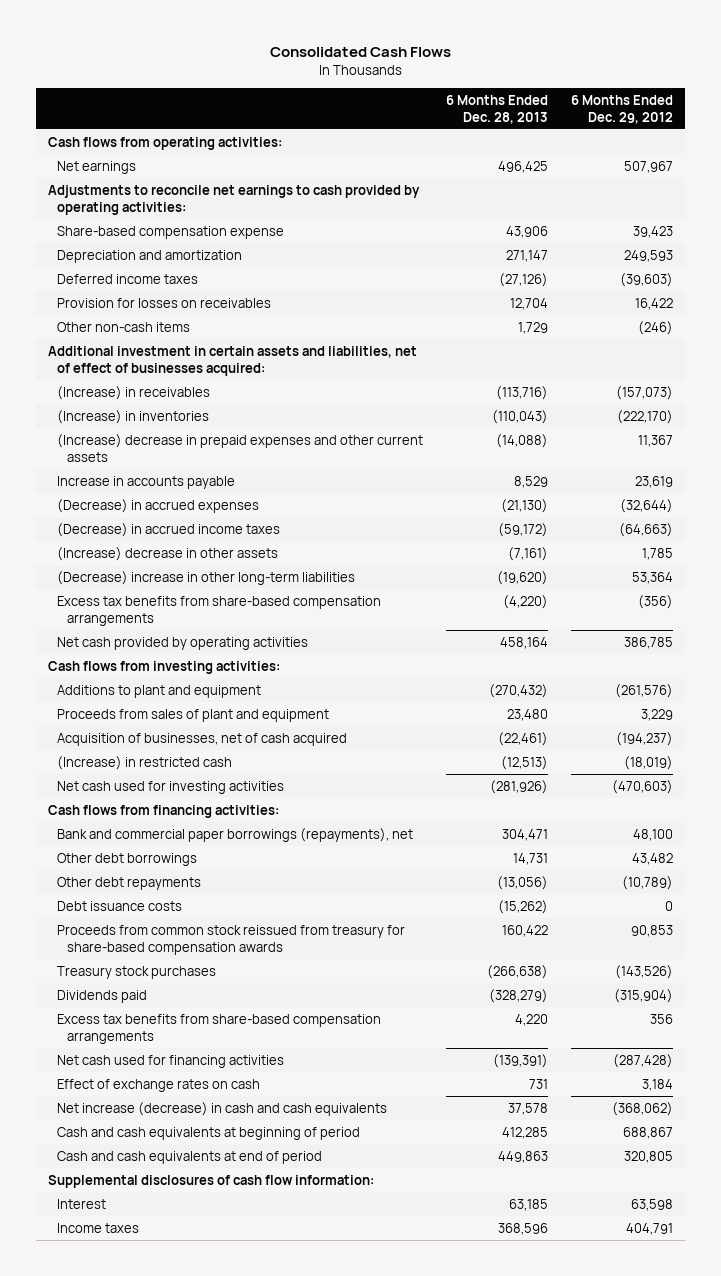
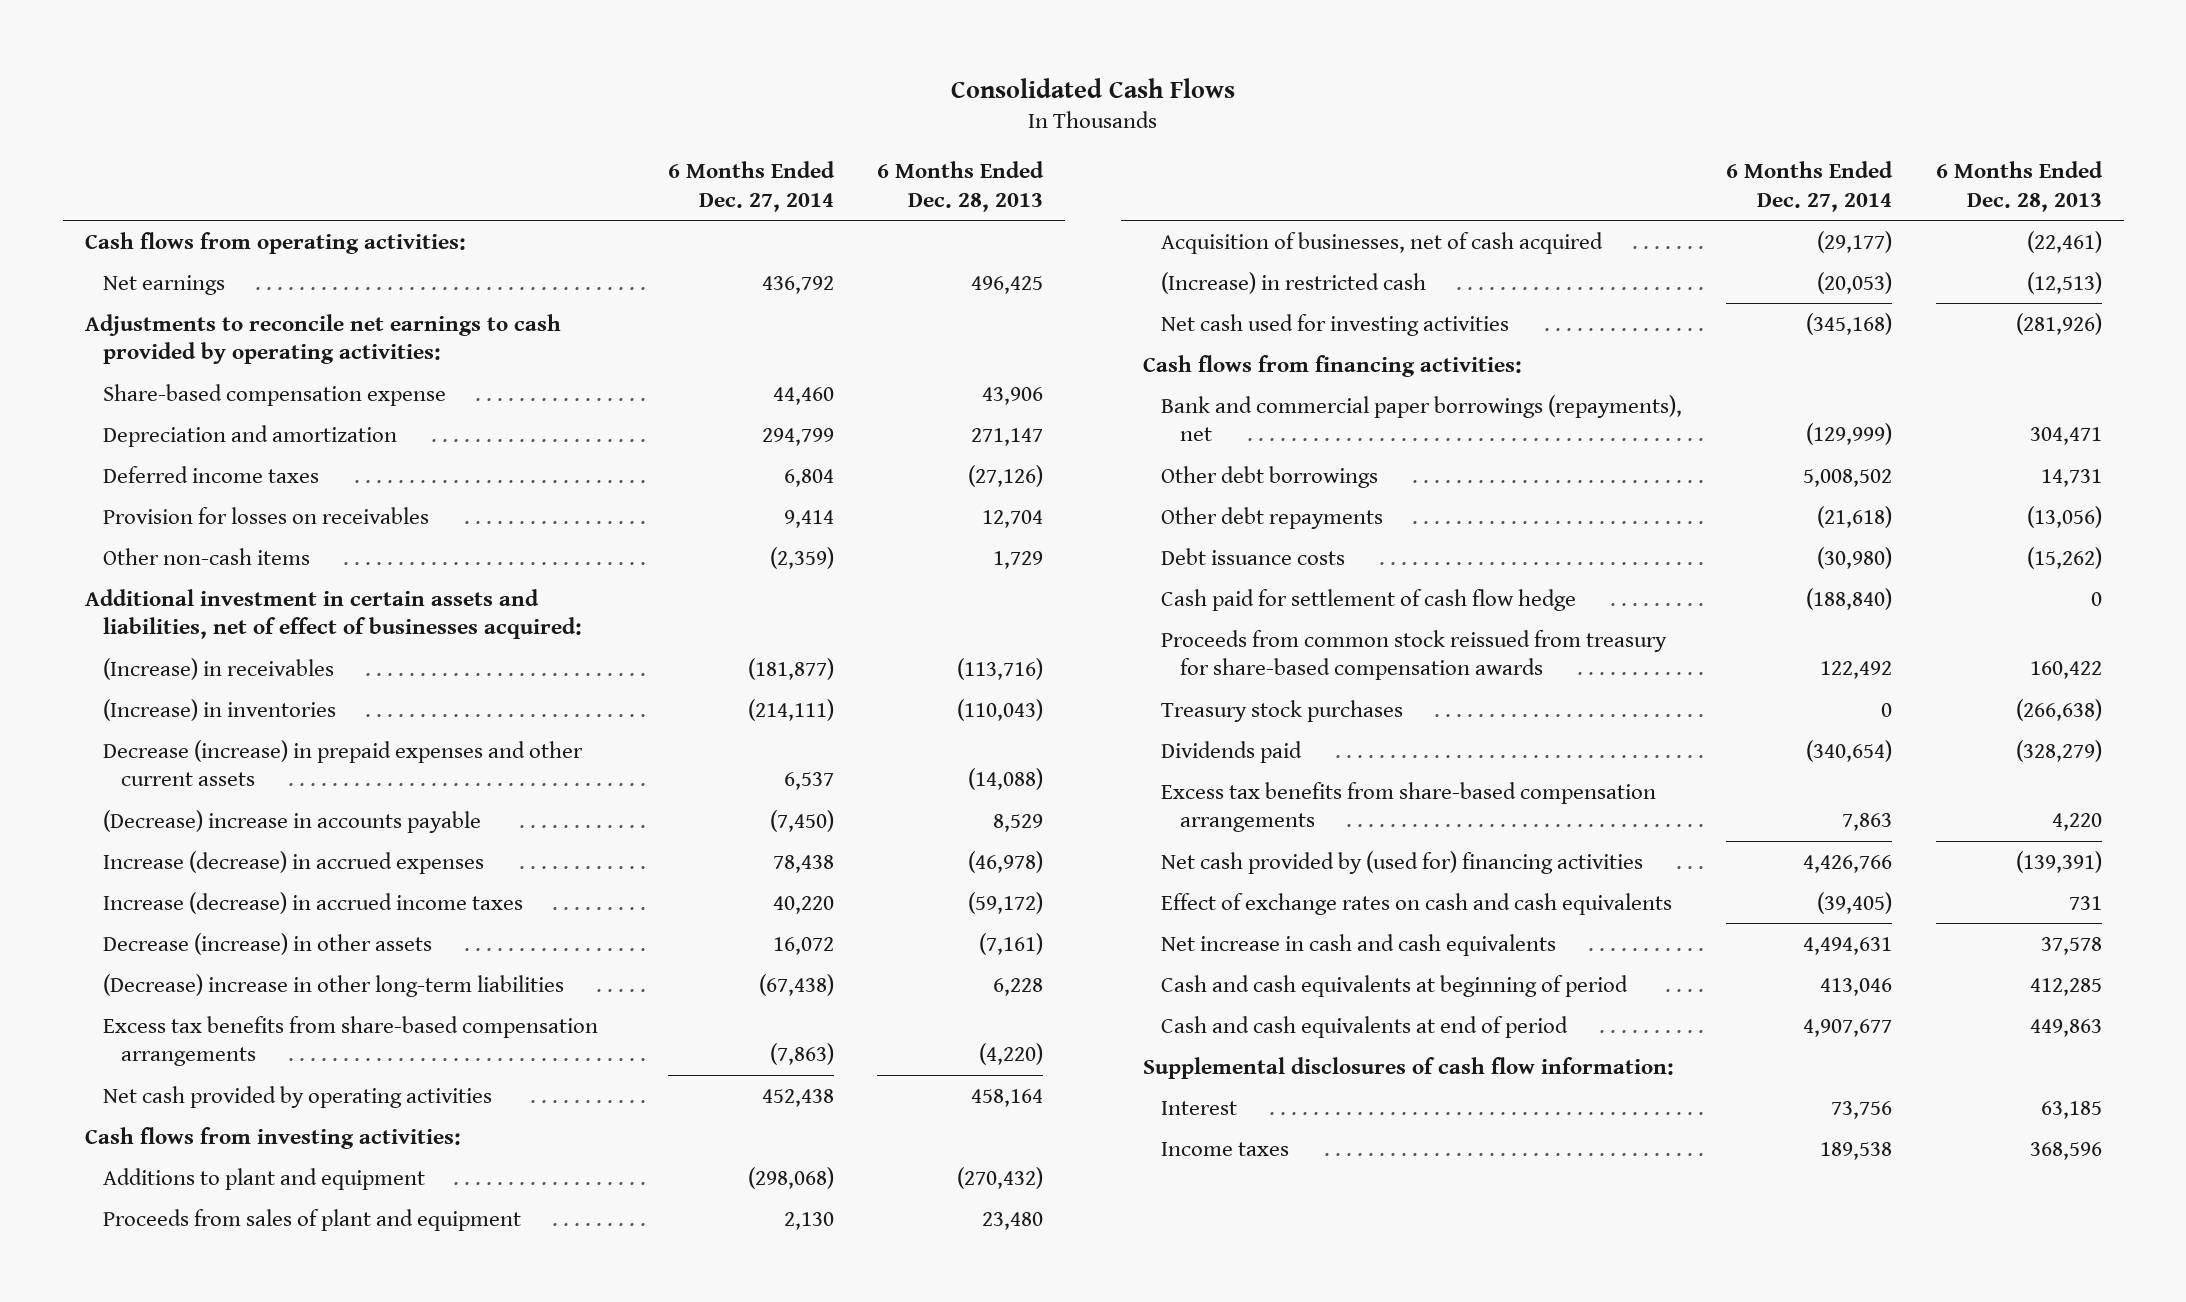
[571,94,674,124] 6 Months Ended Dec. 29, 2012 -> none
none -> [667,160,835,212] 6 Months Ended Dec. 27, 2014
[57,433,424,462] (Increase) decrease in prepaid expenses and other current assets -> [103,739,584,787] Decrease (increase) in prepaid expenses and other current assets
[57,475,236,489] Increase in accounts payable -> [103,809,482,833] (Decrease) increase in accounts payable
[57,498,260,513] (Decrease) in accrued expenses -> [103,850,485,874] Increase (decrease) in accrued expenses
[501,498,549,513] (21,130) -> [968,850,1044,873] (46,978)
[57,522,281,537] (Decrease) in accrued income taxes -> [103,891,524,914] Increase (decrease) in accrued income taxes
[57,546,279,561] (Increase) decrease in other assets -> [103,932,433,955] Decrease (increase) in other assets
[497,570,549,585] (19,620) -> [993,977,1044,996] 6,228
none -> [1161,588,1577,611] Cash paid for settlement of cash flow hedge
[57,1054,285,1068] Net cash used for financing activities -> [1161,850,1644,874] Net cash provided by (used for) financing activities
[57,1078,261,1092] Effect of exchange rates on cash -> [1161,892,1673,915] Effect of exchange rates on cash and cash equivalents
[57,1101,388,1116] Net increase (decrease) in cash and cash equivalents -> [1161,933,1557,956] Net increase in cash and cash equivalents

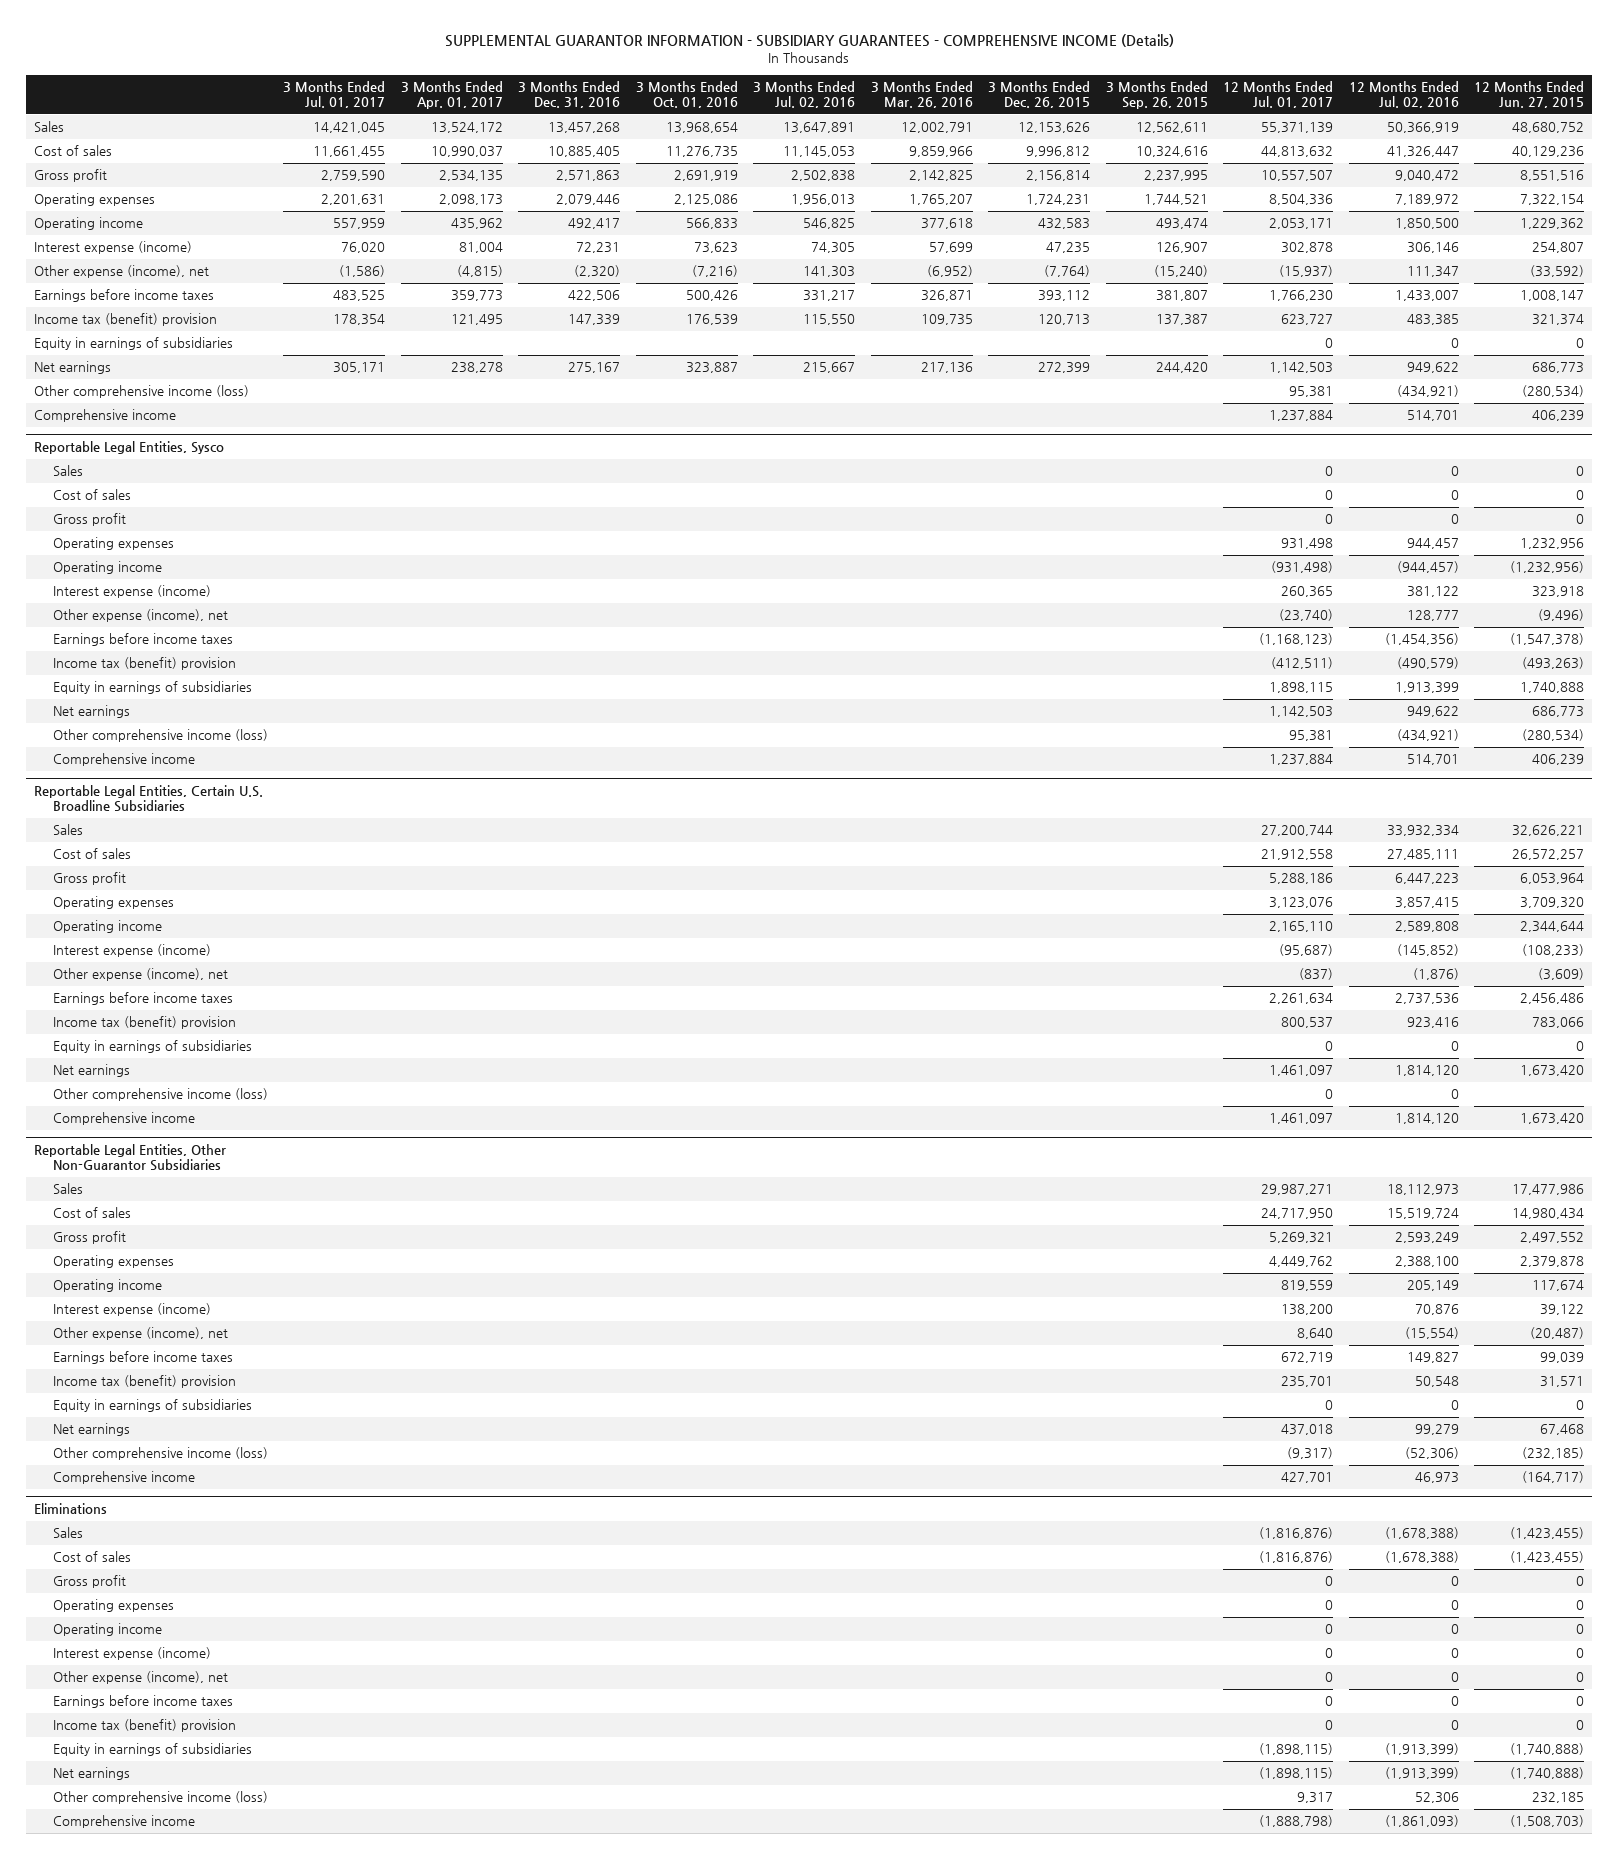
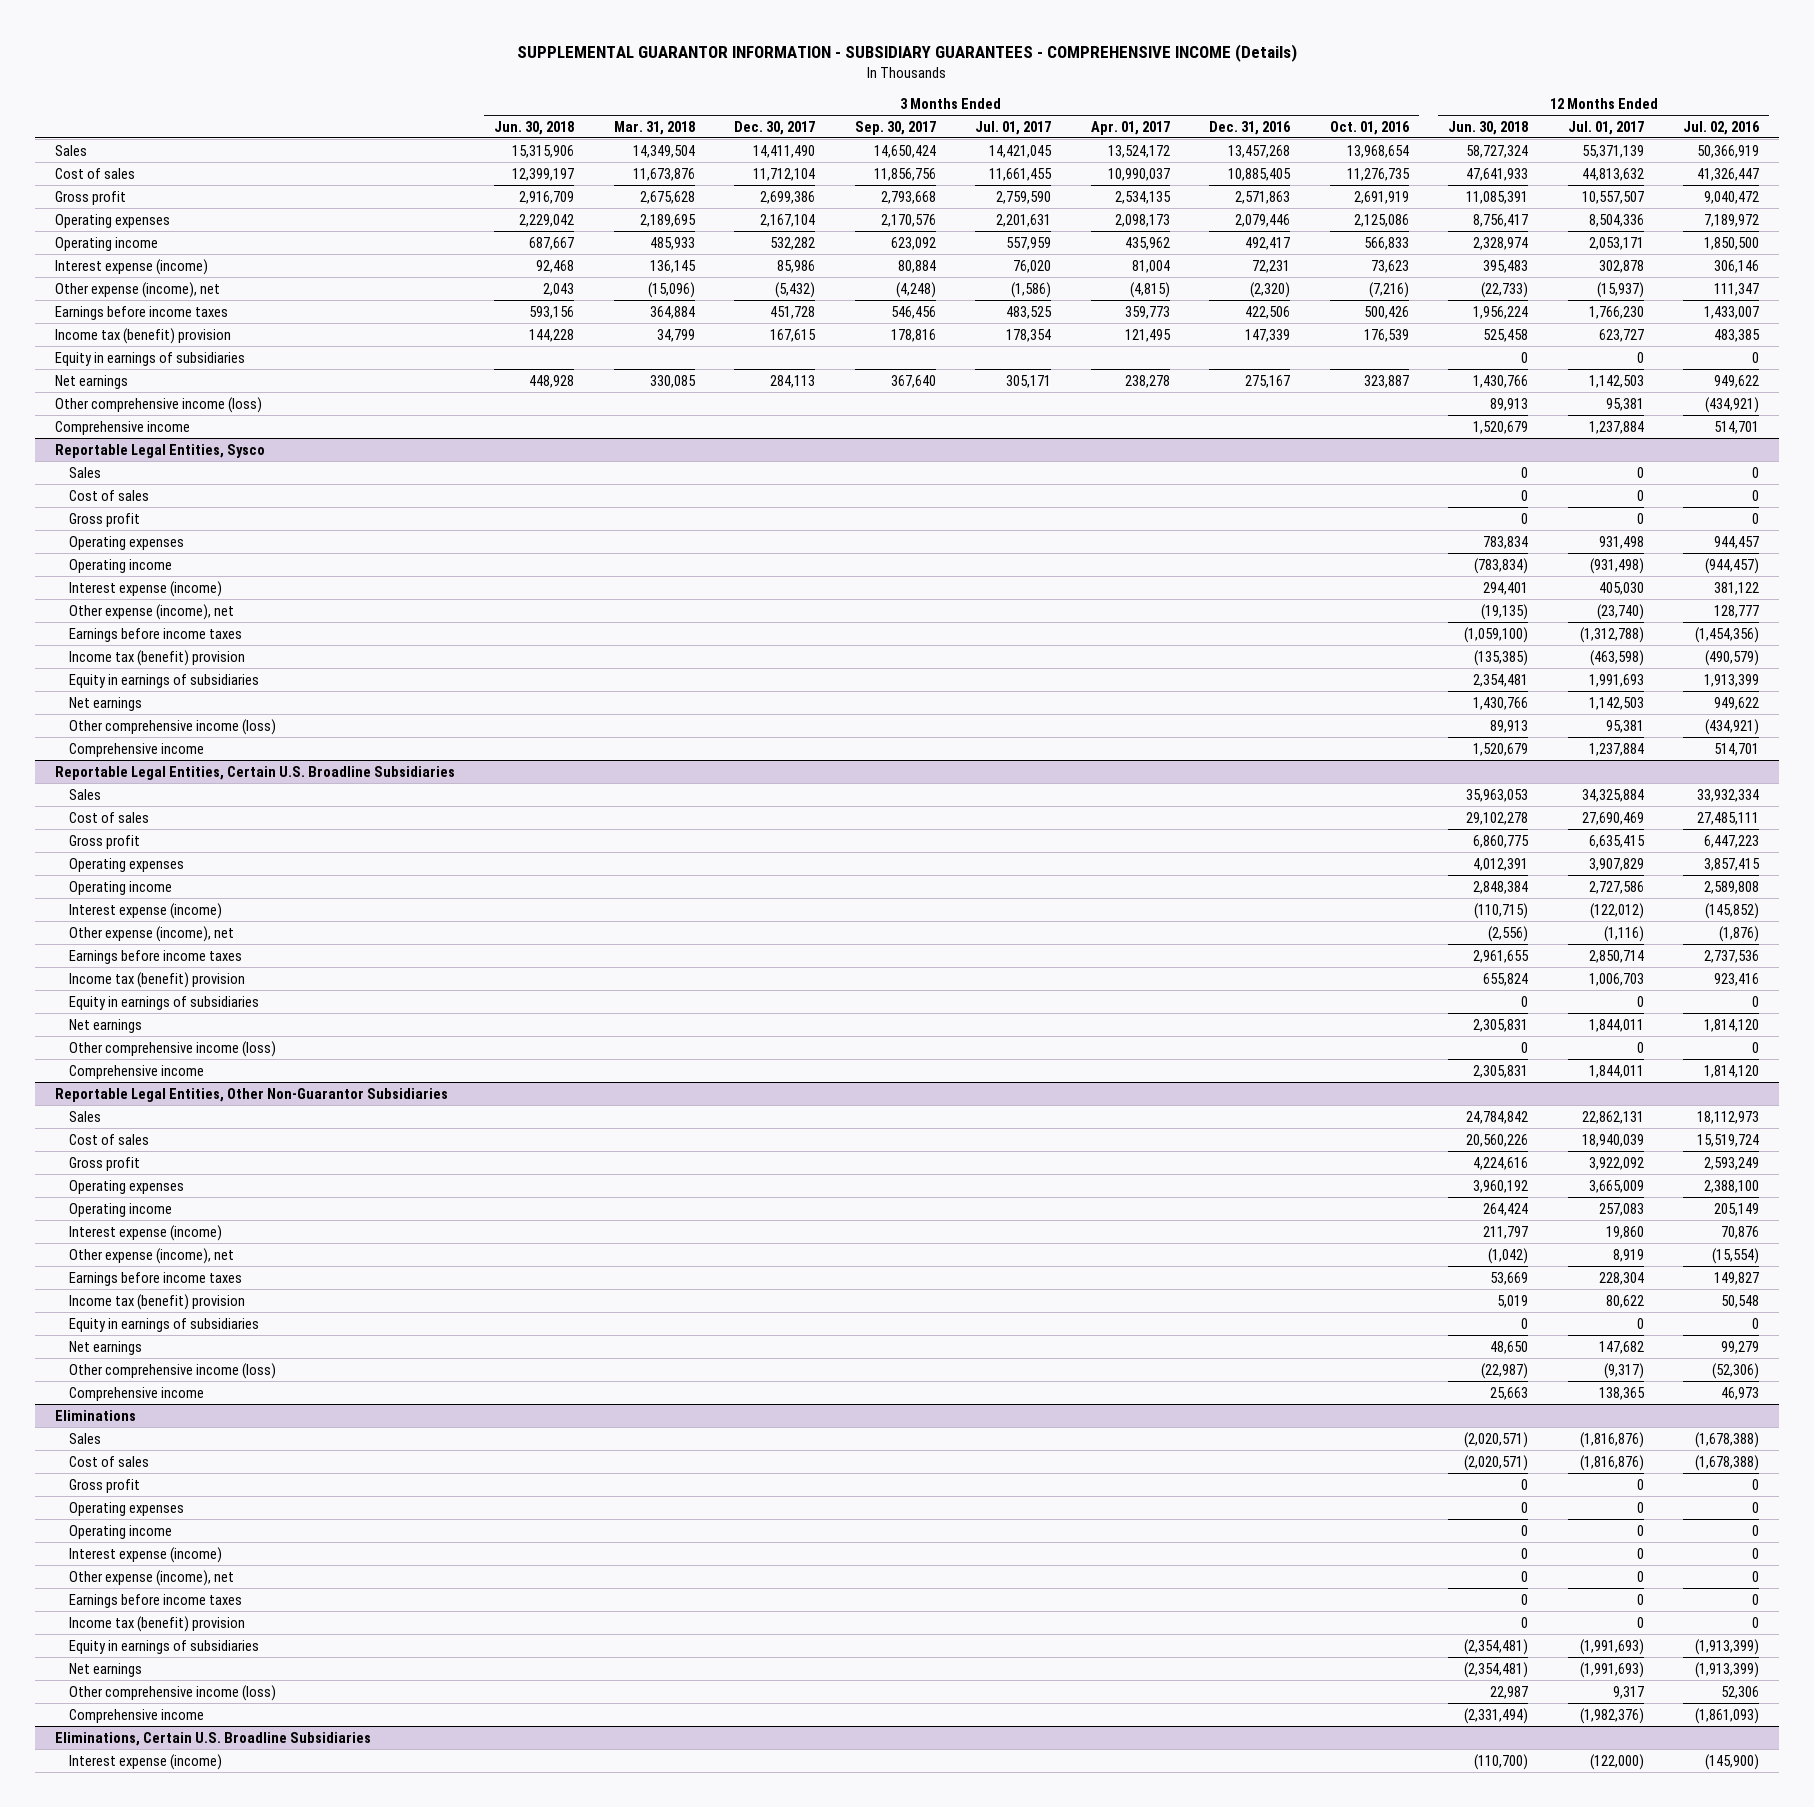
[753,80,856,109] 3 Months Ended Jul. 02, 2016 -> none
[870,80,973,109] 3 Months Ended Mar. 26, 2016 -> none
[988,80,1091,109] 3 Months Ended Dec. 26, 2015 -> none
[1105,80,1208,110] 3 Months Ended Sep. 26, 2015 -> none
[1474,80,1585,109] 12 Months Ended Jun. 27, 2015 -> none
none -> [494,120,575,135] Jun. 30, 2018
none -> [613,120,695,135] Mar. 31, 2018
none -> [734,120,816,135] Dec. 30, 2017
none -> [854,120,936,135] Sep. 30, 2017
none -> [1448,120,1529,135] Jun. 30, 2018
[1281,586,1334,598] 260,365 -> [1598,581,1644,595] 405,030
[1259,633,1334,646] (1,168,123) -> [1579,626,1644,643] (1,312,788)
[1271,657,1334,670] (412,511) -> [1589,649,1644,666] (463,598)
[1269,682,1334,694] 1,898,115 -> [1588,673,1644,687] 1,991,693
[1261,825,1334,837] 27,200,744 -> [1581,788,1644,802] 34,325,884
[1261,849,1334,861] 21,912,558 -> [1581,811,1644,825] 27,690,469
[1269,873,1334,885] 5,288,186 -> [1588,834,1645,848] 6,635,415
[1269,897,1334,909] 3,123,076 -> [1588,857,1644,871] 3,907,829
[1269,921,1334,933] 2,165,110 -> [1588,880,1644,894] 2,727,586
[1279,944,1334,957] (95,687) -> [1589,902,1644,919] (122,012)
[1299,968,1334,981] (837) -> [1603,925,1644,942] (1,116)
[1269,993,1334,1005] 2,261,634 -> [1588,949,1644,963] 2,850,714
[1281,1017,1334,1029] 800,537 -> [1588,972,1644,986] 1,006,703
[1269,1065,1334,1077] 1,461,097 -> [1588,1018,1644,1032] 1,844,011
[1269,1113,1334,1125] 1,461,097 -> [1588,1064,1644,1078] 1,844,011
[1261,1184,1334,1196] 29,987,271 -> [1581,1110,1644,1124] 22,862,131
[1261,1208,1334,1220] 24,717,950 -> [1581,1133,1644,1147] 18,940,039
[1269,1232,1334,1244] 5,269,321 -> [1588,1156,1644,1170] 3,922,092
[1269,1256,1334,1268] 4,449,762 -> [1588,1179,1644,1193] 3,665,009
[1281,1280,1334,1292] 819,559 -> [1598,1202,1644,1216] 257,083
[1281,1304,1334,1316] 138,200 -> [1605,1225,1644,1239] 19,860
[1297,1328,1334,1340] 8,640 -> [1612,1248,1644,1262] 8,919
[1281,1352,1334,1364] 672,719 -> [1598,1271,1644,1285] 228,304
[1281,1376,1334,1388] 235,701 -> [1605,1294,1644,1308] 80,622
[1281,1424,1334,1436] 437,018 -> [1598,1340,1644,1354] 147,682
[1281,1472,1334,1484] 427,701 -> [1598,1386,1645,1400] 138,365
[1259,1743,1334,1756] (1,898,115) -> [1579,1638,1644,1655] (1,991,693)
[1259,1767,1334,1780] (1,898,115) -> [1579,1661,1644,1678] (1,991,693)
[1259,1815,1334,1828] (1,888,798) -> [1579,1707,1644,1724] (1,982,376)
none -> [54,1731,371,1746] Eliminations, Certain U.S. Broadline Subsidiaries
none -> [68,1753,222,1770] Interest expense (income)

